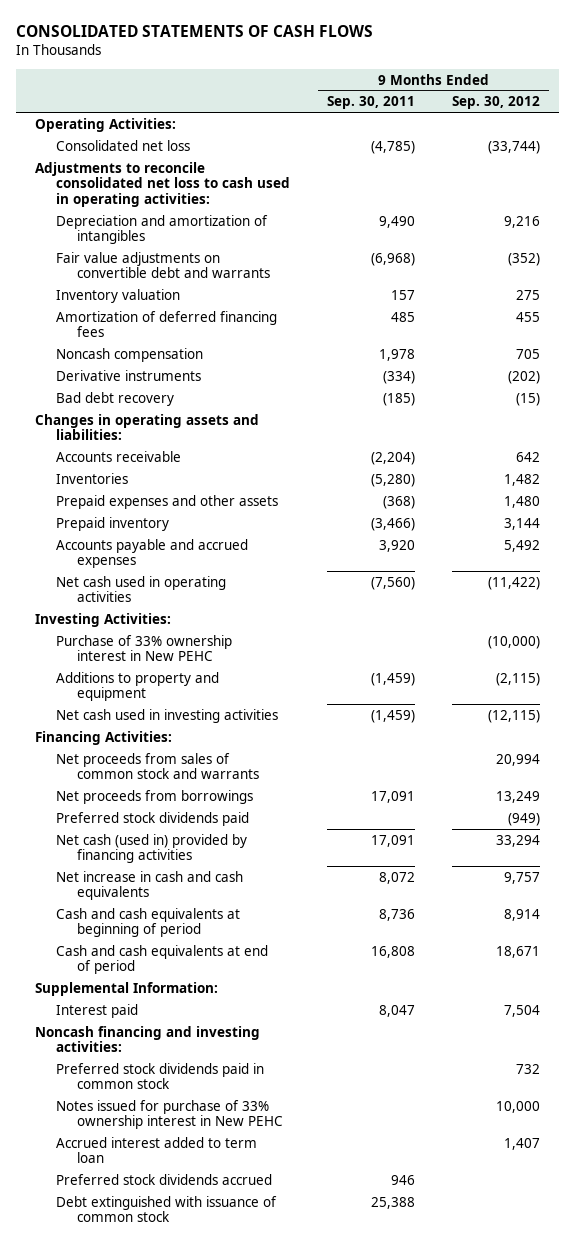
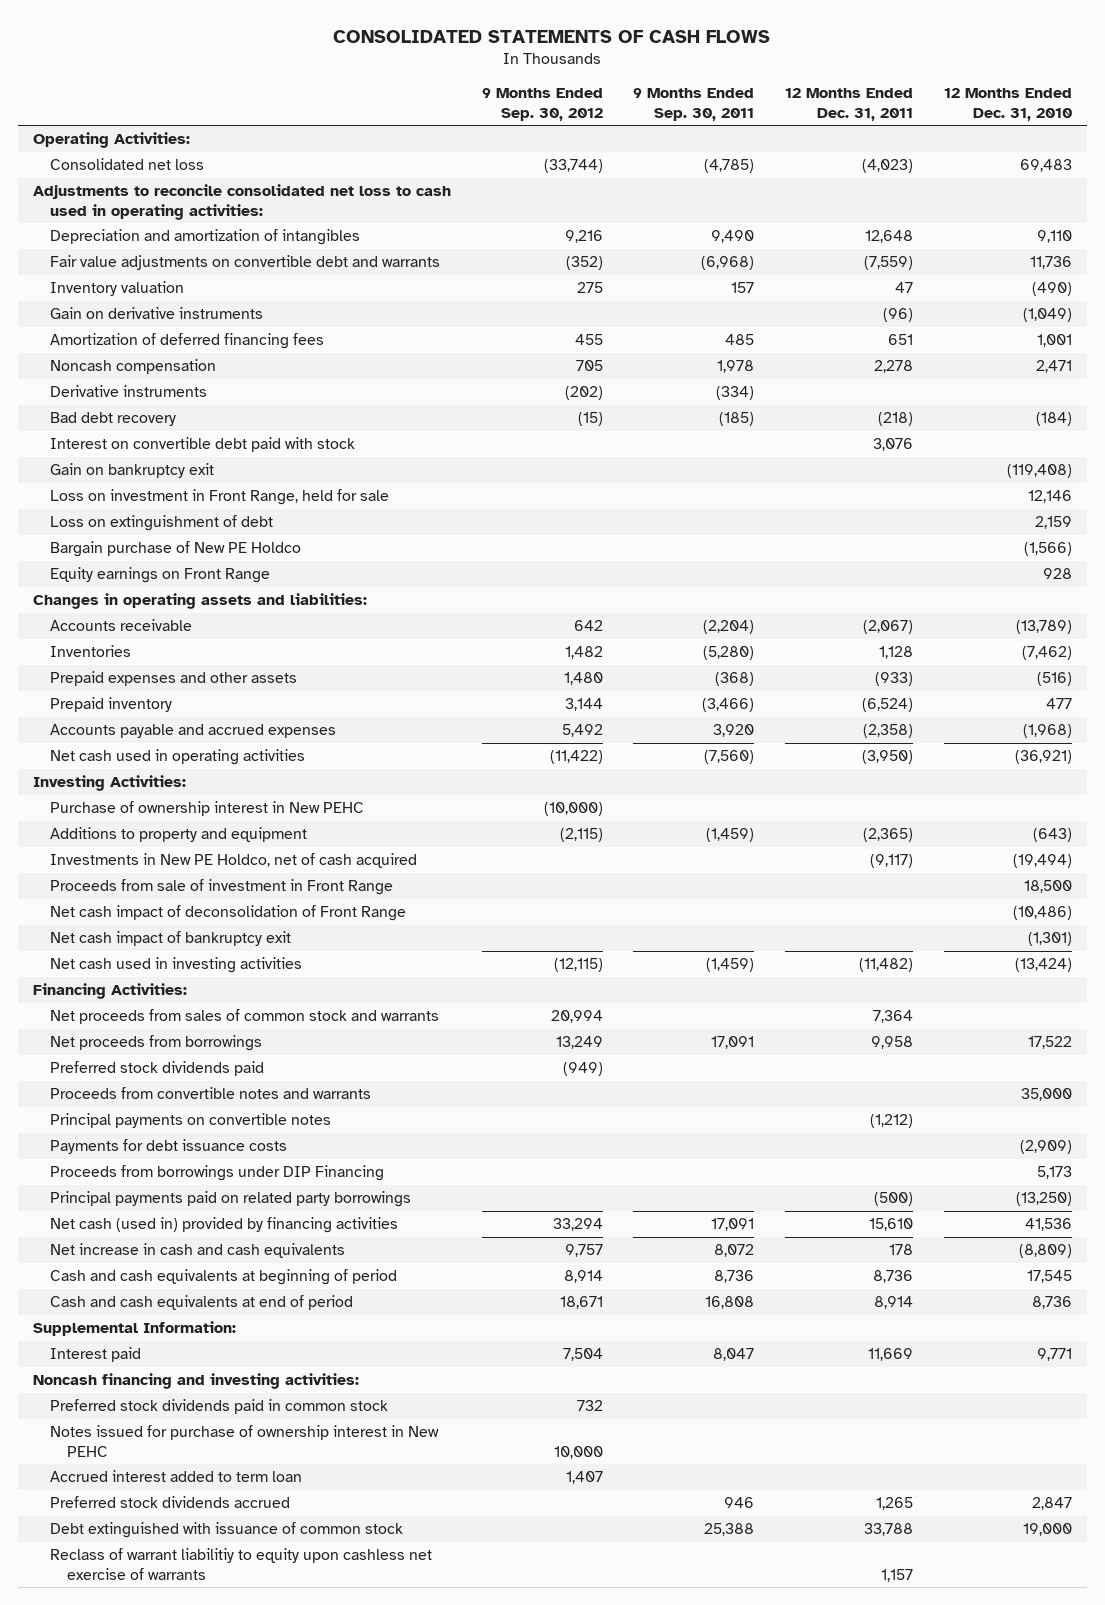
none -> [785,88,914,121] 12 Months Ended Dec. 31, 2011
none -> [943,88,1072,121] 12 Months Ended Dec. 31, 2010
none -> [49,307,263,320] Gain on derivative instruments
none -> [49,437,355,453] Interest on convertible debt paid with stock
none -> [49,463,214,479] Gain on bankruptcy exit
none -> [49,489,389,506] Loss on investment in Front Range, held for sale
none -> [49,515,273,532] Loss on extinguishment of debt
none -> [49,541,301,558] Bargain purchase of New PE Holdco
none -> [49,567,270,584] Equity earnings on Front Range
[55,634,232,662] Purchase of 33% ownership interest in New PEHC -> [49,801,364,817] Purchase of ownership interest in New PEHC
none -> [49,853,417,869] Investments in New PE Holdco, net of cash acquired
none -> [49,879,393,896] Proceeds from sale of investment in Front Range
none -> [49,905,406,922] Net cash impact of deconsolidation of Front Range
none -> [49,931,291,947] Net cash impact of bankruptcy exit
none -> [49,1087,371,1100] Proceeds from convertible notes and warrants
none -> [49,1113,331,1129] Principal payments on convertible notes
none -> [49,1139,287,1155] Payments for debt issuance costs
none -> [49,1165,384,1182] Proceeds from borrowings under DIP Financing
none -> [49,1191,411,1208] Principal payments paid on related party borrowings
[55,1099,283,1130] Notes issued for purchase of 33% ownership interest in New PEHC -> [49,1425,439,1457] Notes issued for purchase of ownership interest in New PEHC
none -> [49,1548,432,1580] Reclass of warrant liabilitiy to equity upon cashless net exercise of warrants

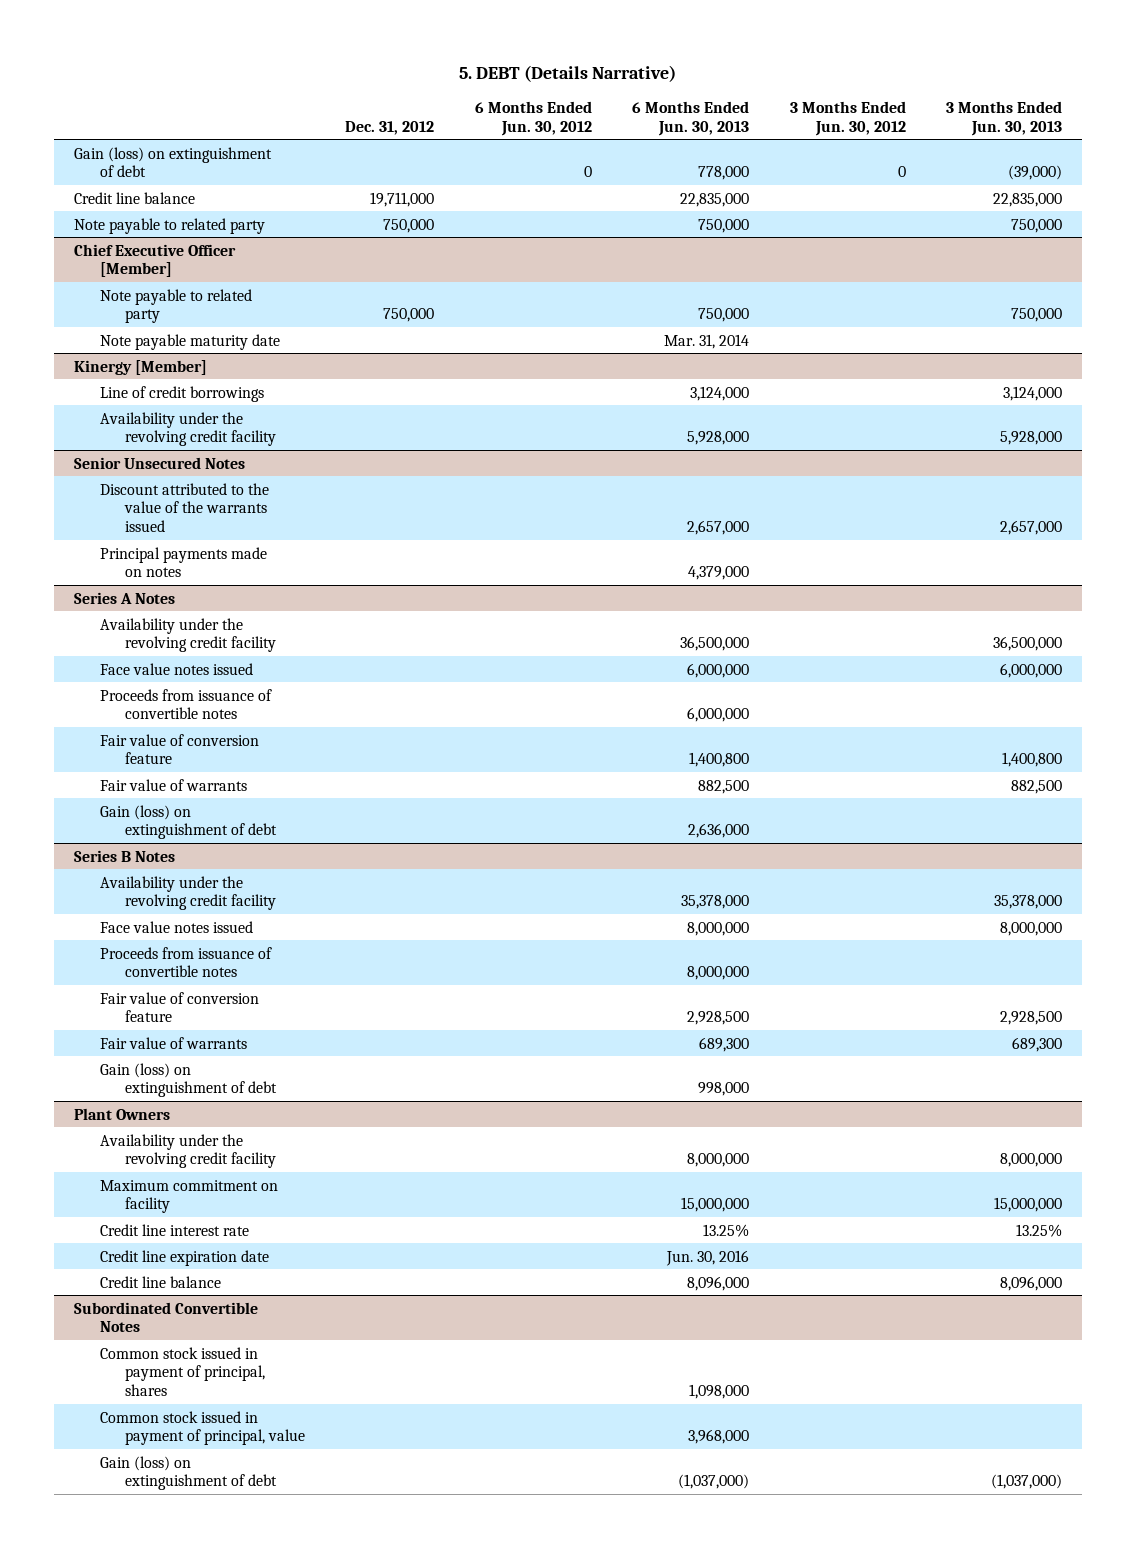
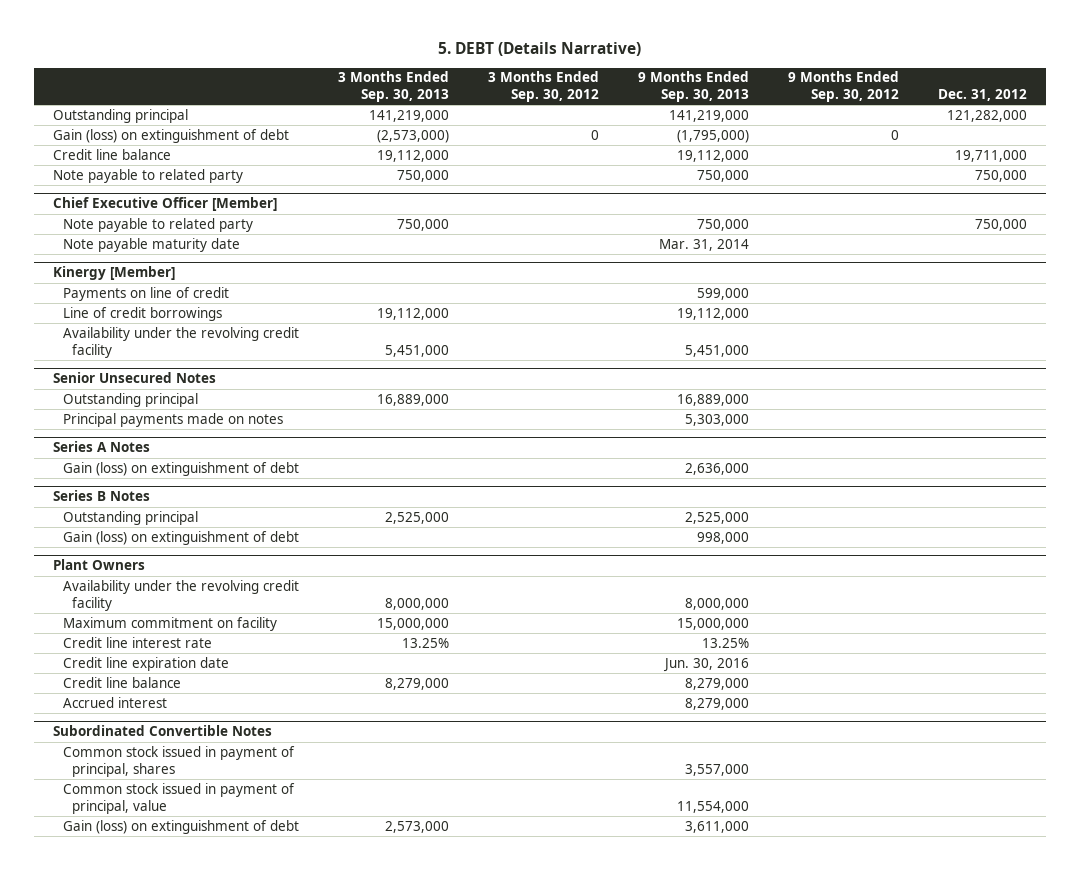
[474,100,592,136] 6 Months Ended Jun. 30, 2012 -> none
[632,100,750,136] 6 Months Ended Jun. 30, 2013 -> none
[789,100,906,136] 3 Months Ended Jun. 30, 2012 -> none
[945,100,1062,136] 3 Months Ended Jun. 30, 2013 -> none
none -> [337,71,449,103] 3 Months Ended Sep. 30, 2013
none -> [487,71,599,103] 3 Months Ended Sep. 30, 2012
none -> [637,71,749,103] 9 Months Ended Sep. 30, 2013
none -> [787,71,899,103] 9 Months Ended Sep. 30, 2012
none -> [53,108,189,123] Outstanding principal
none -> [62,286,229,301] Payments on line of credit
[99,482,269,532] Discount attributed to the value of the warrants issued -> none
none -> [62,392,198,407] Outstanding principal
[99,617,276,653] Availability under the revolving credit facility -> none
[99,662,253,675] Face value notes issued -> none
[99,688,272,720] Proceeds from issuance of convertible notes -> none
[99,733,259,765] Fair value of conversion feature -> none
[99,778,247,791] Fair value of warrants -> none
[99,875,276,911] Availability under the revolving credit facility -> none
[99,920,253,933] Face value notes issued -> none
[99,946,272,978] Proceeds from issuance of convertible notes -> none
[99,991,259,1023] Fair value of conversion feature -> none
[99,1036,247,1049] Fair value of warrants -> none
none -> [62,510,198,525] Outstanding principal
none -> [62,696,167,708] Accrued interest

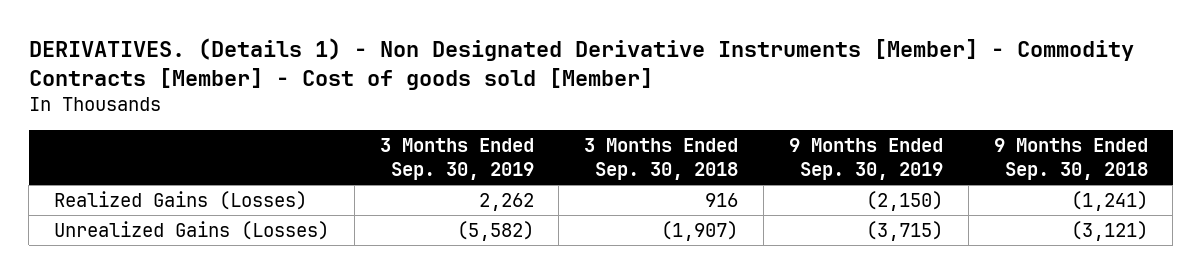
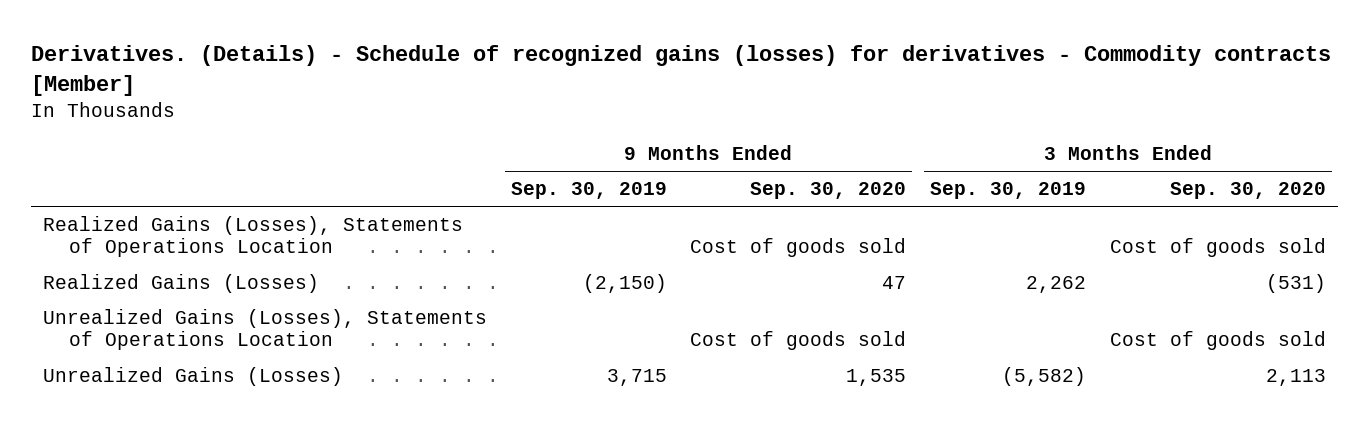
[28,38,1134,91] DERIVATIVES. (Details 1) - Non Designated Derivative Instruments [Member] - Commodity Contracts [Member] - Cost of goods sold [Member] -> [30,44,1331,96] Derivatives. (Details) - Schedule of recognized gains (losses) for derivatives - Commodity contracts [Member]
[584,137,739,180] 3 Months Ended Sep. 30, 2018 -> none
[993,137,1148,180] 9 Months Ended Sep. 30, 2018 -> none
none -> [750,182,907,200] Sep. 30, 2020
none -> [1170,182,1327,200] Sep. 30, 2020
none -> [42,215,463,258] Realized Gains (Losses), Statements of Operations Location
none -> [42,308,487,351] Unrealized Gains (Losses), Statements of Operations Location
[865,220,943,241] (3,715) -> [606,368,667,386] 3,715

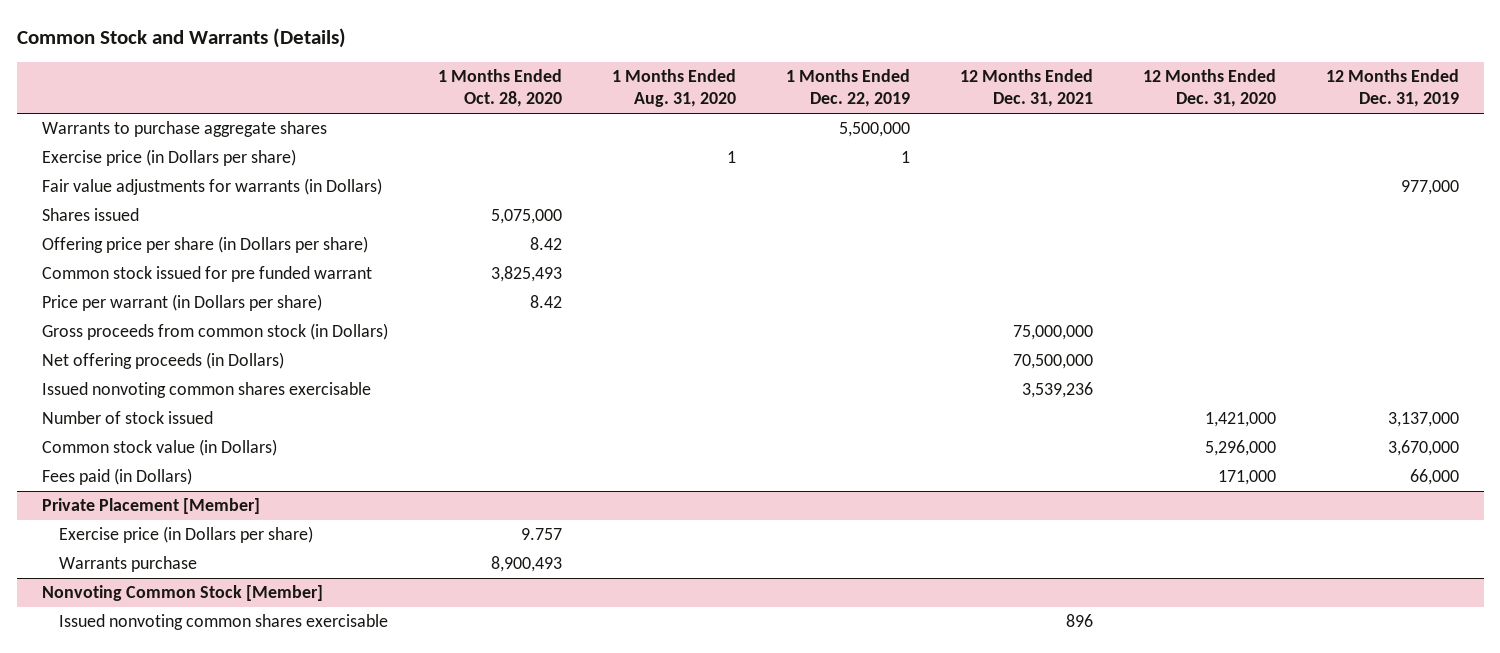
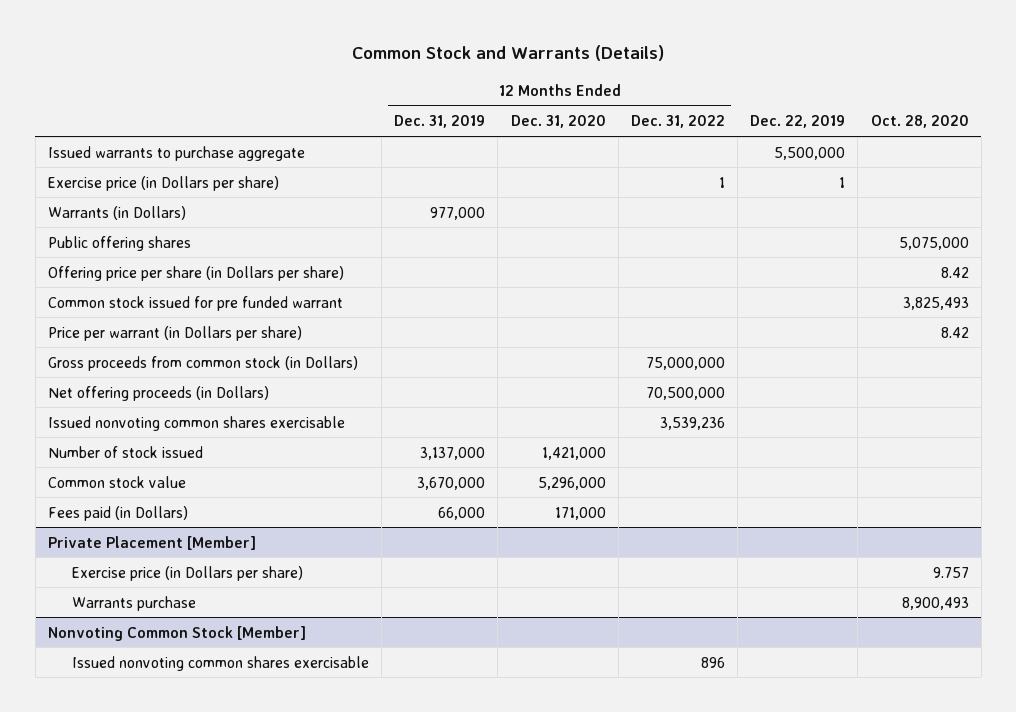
[437,68,562,108] 1 Months Ended Oct. 28, 2020 -> none
[611,68,736,108] 1 Months Ended Aug. 31, 2020 -> none
[785,68,910,108] 1 Months Ended Dec. 22, 2019 -> none
[959,68,1093,108] 12 Months Ended Dec. 31, 2021 -> none
none -> [630,115,725,129] Dec. 31, 2022
none -> [750,115,846,129] Dec. 22, 2019
none -> [870,115,969,129] Oct. 28, 2020
[41,121,327,138] Warrants to purchase aggregate shares -> [47,145,305,161] Issued warrants to purchase aggregate
[41,178,382,196] Fair value adjustments for warrants (in Dollars) -> [47,205,186,220] Warrants (in Dollars)
[41,208,139,222] Shares issued -> [47,235,191,251] Public offering shares
[41,439,277,457] Common stock value (in Dollars) -> [47,475,186,488] Common stock value

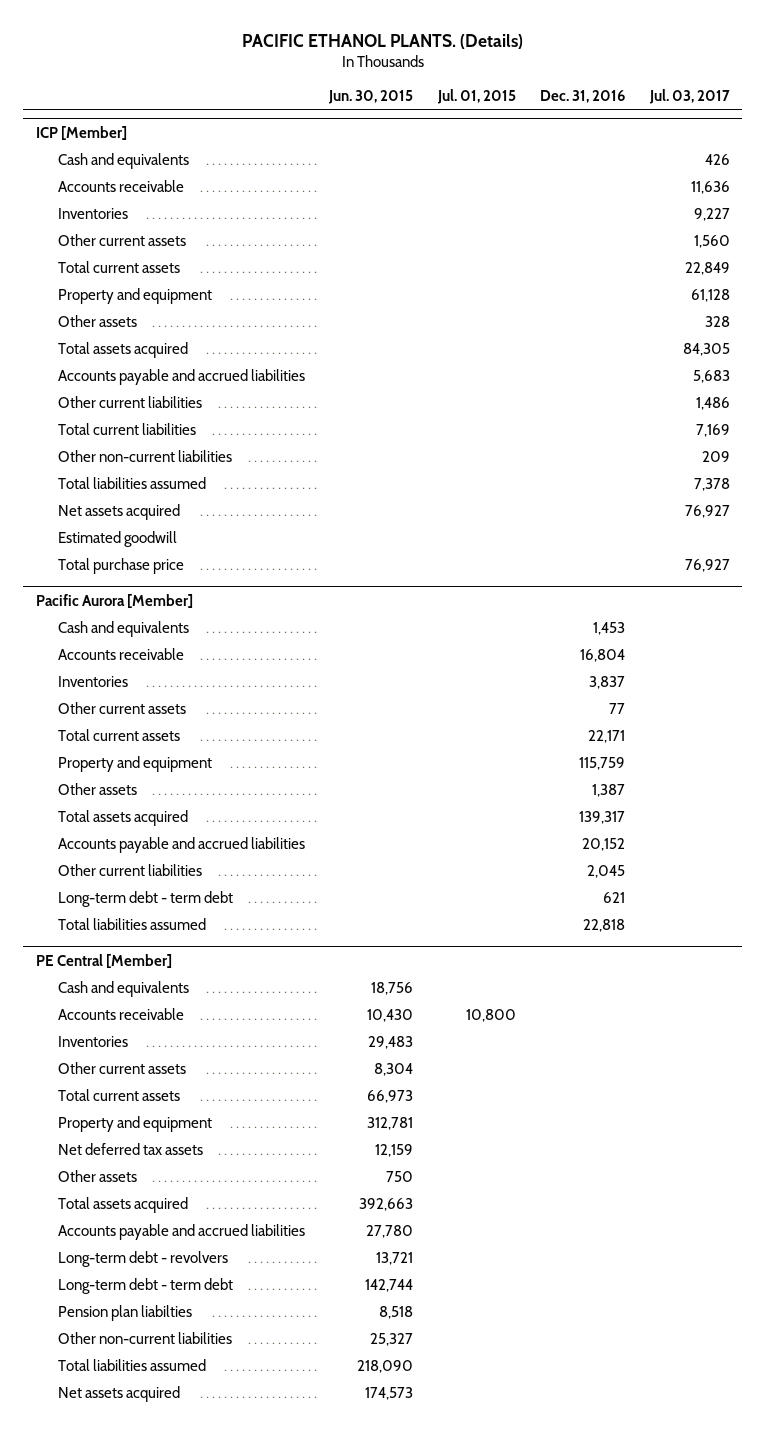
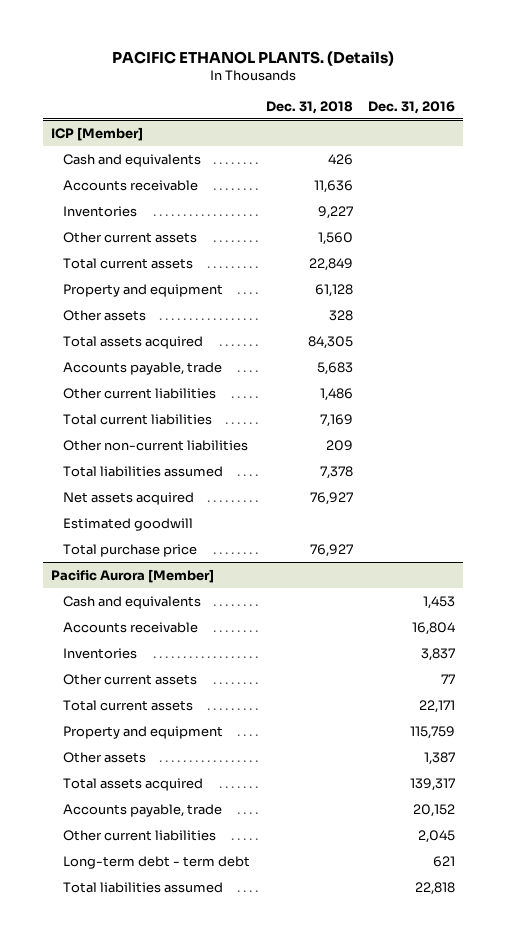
[328,89,414,104] Jun. 30, 2015 -> none
[436,88,516,104] Jul. 01, 2015 -> none
[648,88,730,104] Jul. 03, 2017 -> none
none -> [265,100,353,114] Dec. 31, 2018
[58,368,306,385] Accounts payable and accrued liabilities -> [63,361,223,375] Accounts payable, trade
[58,836,306,853] Accounts payable and accrued liabilities -> [63,803,223,817] Accounts payable, trade
[35,953,172,968] PE Central [Member] -> none
[58,980,190,997] Cash and equivalents -> none
[58,1007,185,1020] Accounts receivable -> none
[58,1035,129,1047] Inventories -> none
[58,1061,187,1074] Other current assets -> none
[58,1088,181,1101] Total current assets -> none
[58,1115,213,1132] Property and equipment -> none
[58,1142,204,1155] Net deferred tax assets -> none
[58,1169,138,1182] Other assets -> none
[58,1196,189,1213] Total assets acquired -> none
[58,1223,306,1240] Accounts payable and accrued liabilities -> none
[58,1250,229,1267] Long-term debt - revolvers -> none
[58,1277,234,1294] Long-term debt - term debt -> none
[58,1304,193,1321] Pension plan liabilties -> none
[58,1331,233,1344] Other non-current liabilities -> none
[58,1358,207,1371] Total liabilities assumed -> none
[58,1385,181,1402] Net assets acquired -> none

